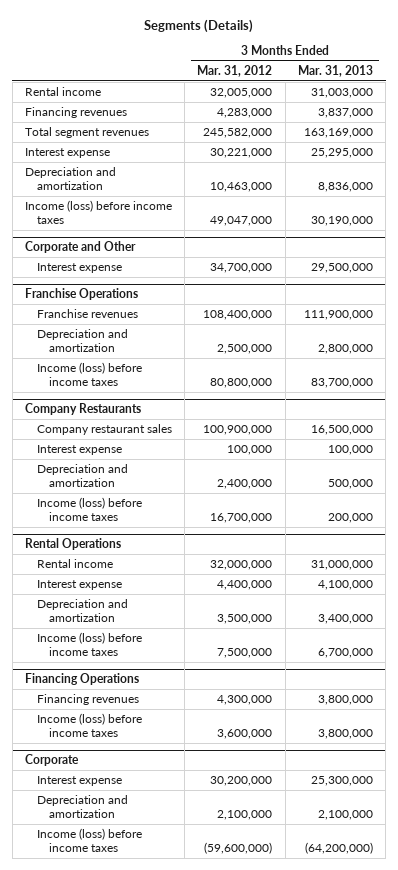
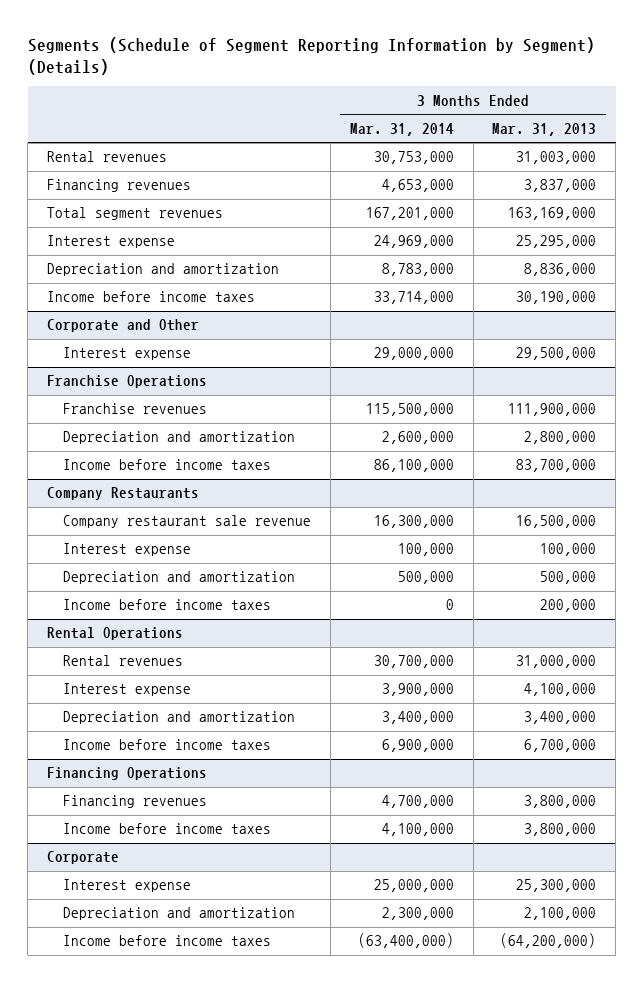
[143,18,253,33] Segments (Details) -> [27,37,595,76] Segments (Schedule of Segment Reporting Information by Segment) (Details)
[197,64,273,77] Mar. 31, 2012 -> none
none -> [349,122,454,136] Mar. 31, 2014
[24,87,101,97] Rental income -> [47,151,168,163] Rental revenues
[24,200,172,225] Income (loss) before income taxes -> [47,291,256,303] Income before income taxes
[37,362,143,387] Income (loss) before income taxes -> [63,459,272,471] Income before income taxes
[37,424,173,436] Company restaurant sales -> [63,515,312,529] Company restaurant sale revenue
[37,497,143,522] Income (loss) before income taxes -> [63,599,272,611] Income before income taxes
[37,559,114,569] Rental income -> [63,655,184,667] Rental revenues
[37,632,143,657] Income (loss) before income taxes -> [63,739,272,751] Income before income taxes
[37,713,143,738] Income (loss) before income taxes -> [63,823,272,835] Income before income taxes
[37,828,143,853] Income (loss) before income taxes -> [63,935,272,947] Income before income taxes

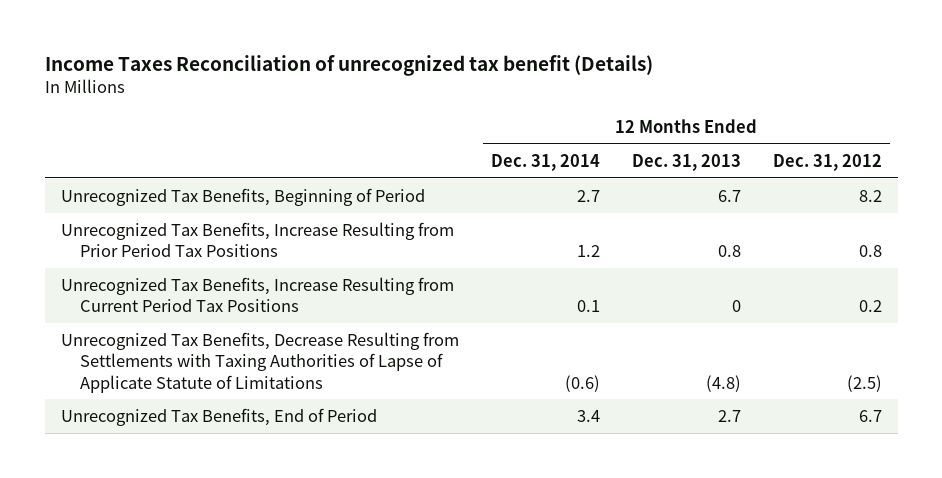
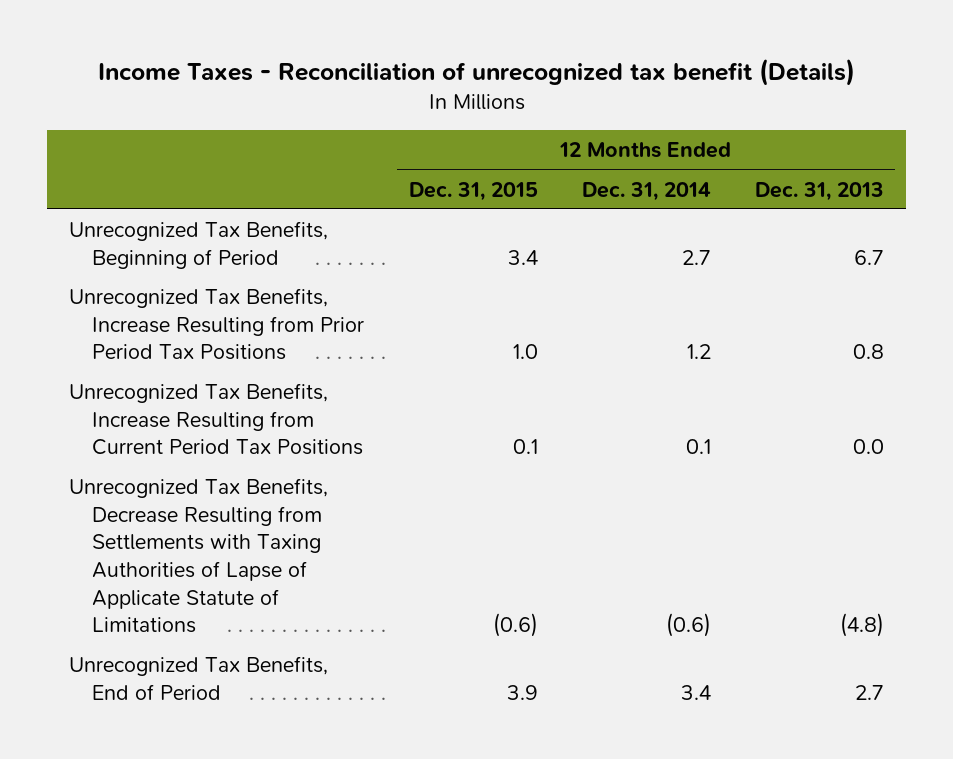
[44,54,653,76] Income Taxes Reconciliation of unrecognized tax benefit (Details) -> [97,58,855,87] Income Taxes - Reconciliation of unrecognized tax benefit (Details)
[772,153,882,171] Dec. 31, 2012 -> none
none -> [408,181,538,201] Dec. 31, 2015
[731,300,741,313] 0 -> [853,439,885,455] 0.0

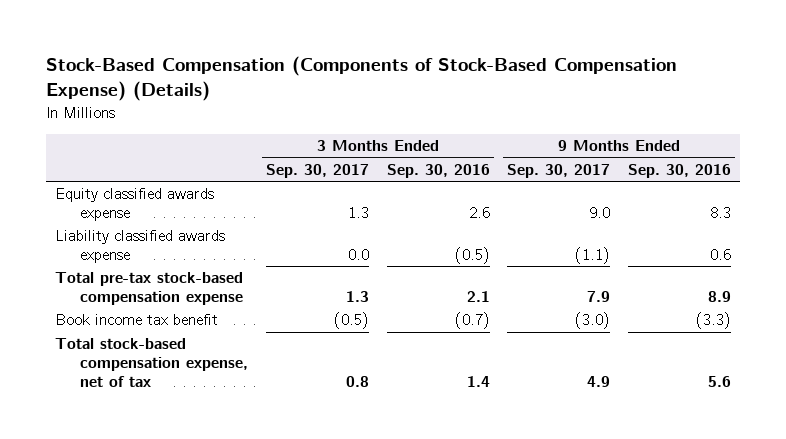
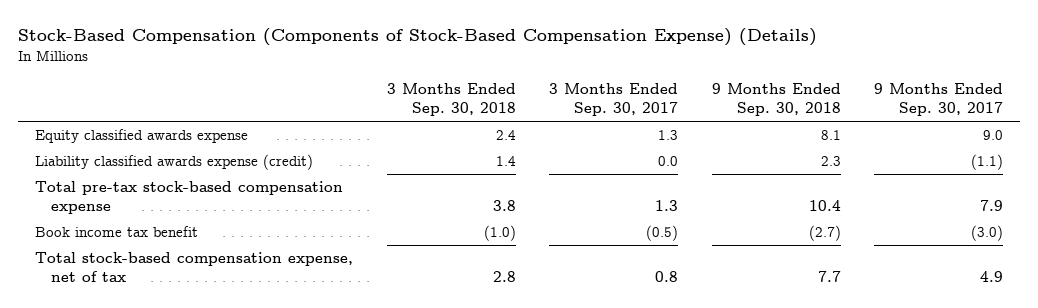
[386,164,490,179] Sep. 30, 2016 -> none
[627,164,731,179] Sep. 30, 2016 -> none
none -> [386,83,516,117] 3 Months Ended Sep. 30, 2018
none -> [711,83,841,117] 9 Months Ended Sep. 30, 2018
[54,230,225,264] Liability classified awards expense -> [34,154,313,171] Liability classified awards expense (credit)

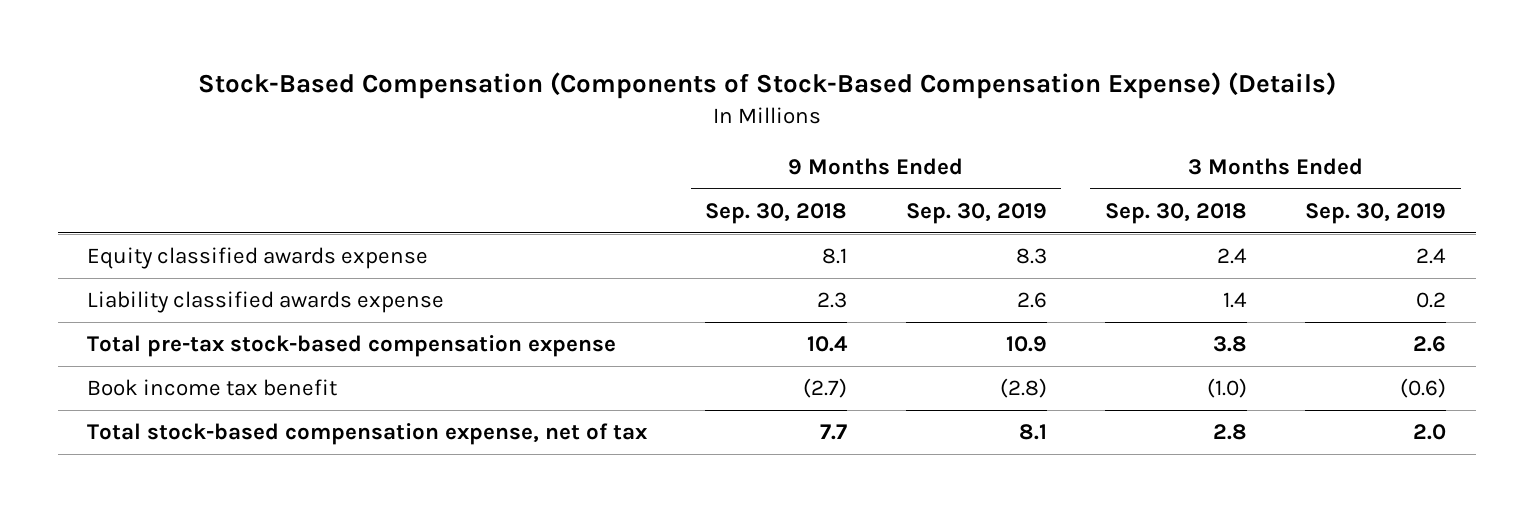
[549,83,679,117] 3 Months Ended Sep. 30, 2017 -> none
[874,83,1004,117] 9 Months Ended Sep. 30, 2017 -> none
none -> [905,202,1047,224] Sep. 30, 2019
none -> [1305,202,1447,224] Sep. 30, 2019
[34,154,313,171] Liability classified awards expense (credit) -> [86,291,444,314] Liability classified awards expense

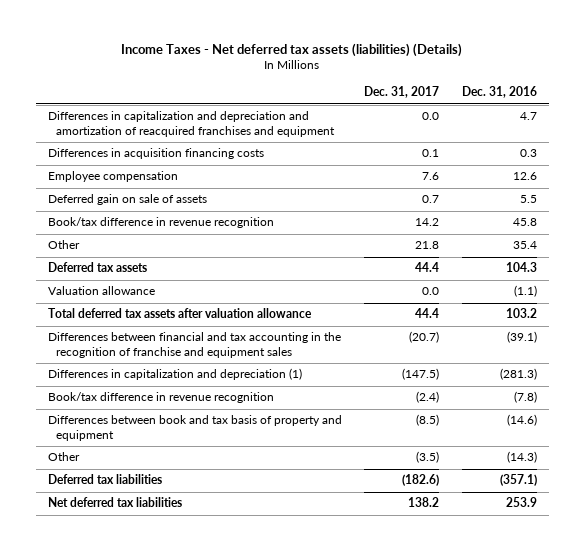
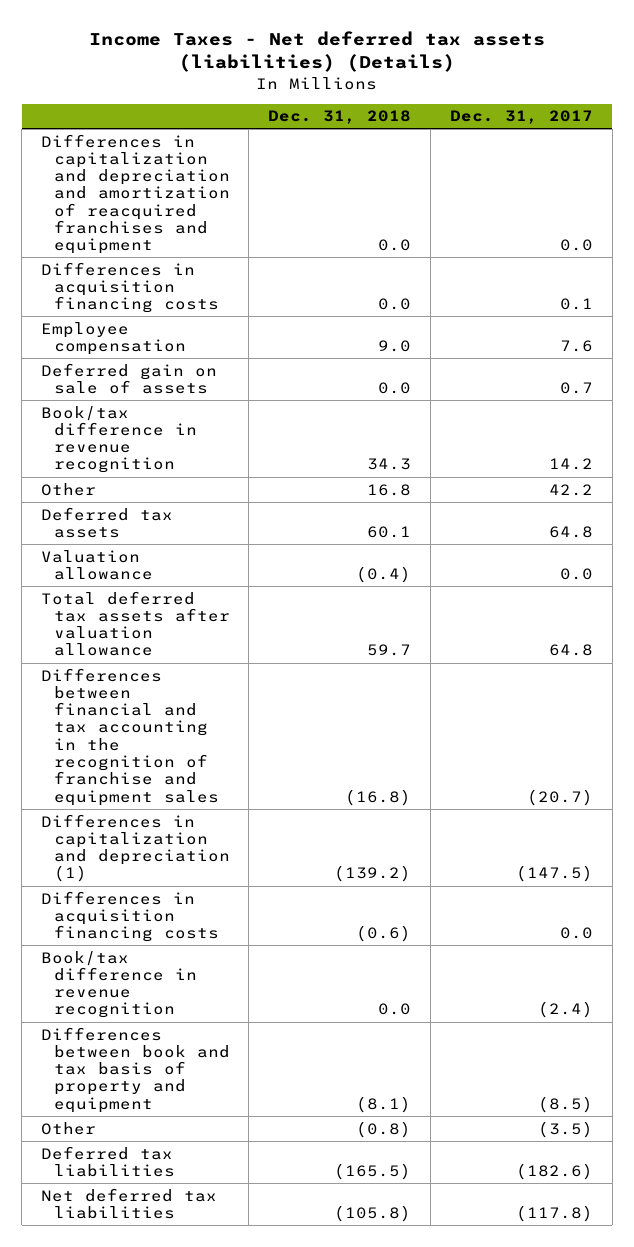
[462,86,538,99] Dec. 31, 2016 -> none
none -> [268,110,412,125] Dec. 31, 2018
[415,241,440,250] 21.8 -> [548,483,593,496] 42.2
[415,262,440,273] 44.4 -> [548,525,593,538] 64.8
[415,308,440,319] 44.4 -> [548,644,593,657] 64.8
none -> [41,890,219,943] Differences in acquisition financing costs
[408,497,440,508] 138.2 -> [515,1204,593,1222] (117.8)

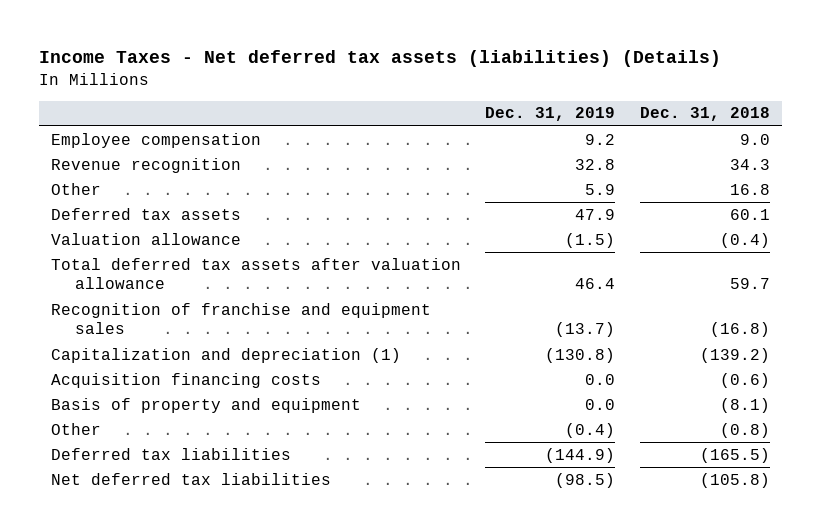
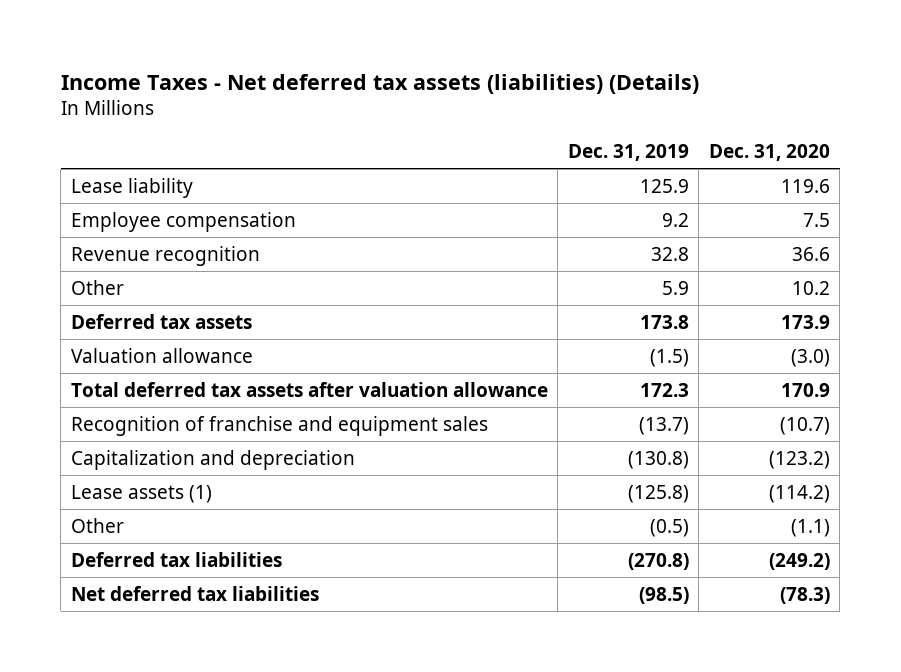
[639,107,770,122] Dec. 31, 2018 -> none
none -> [708,144,830,162] Dec. 31, 2020
none -> [70,177,193,198] Lease liability
[575,208,616,220] 47.9 -> [639,314,689,329] 173.8
[575,278,616,290] 46.4 -> [639,382,689,397] 172.3
[51,372,322,388] Acquisition financing costs -> none
[51,397,362,413] Basis of property and equipment -> none
[51,347,402,363] Capitalization and depreciation (1) -> [70,449,355,470] Capitalization and depreciation
none -> [70,484,212,503] Lease assets (1)
[565,422,616,438] (0.4) -> [649,518,689,537] (0.5)
[545,447,616,463] (144.9) -> [627,552,689,570] (270.8)

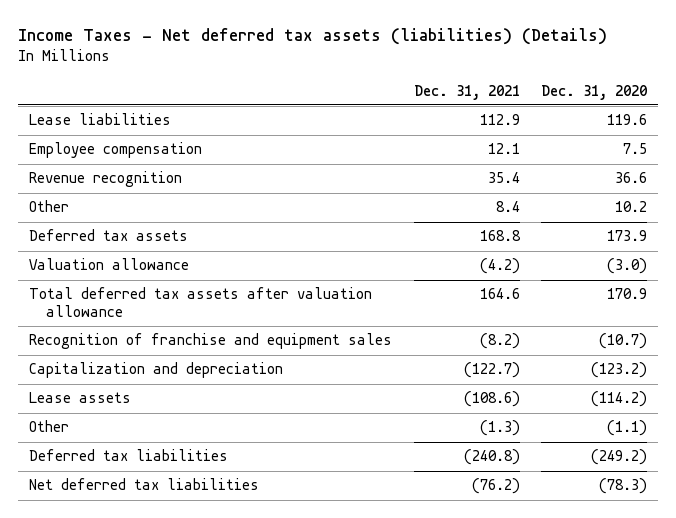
[567,144,689,162] Dec. 31, 2019 -> none
none -> [413,84,520,100] Dec. 31, 2021
[70,177,193,198] Lease liability -> [28,113,171,126] Lease liabilities
[70,484,212,503] Lease assets (1) -> [28,392,131,404] Lease assets

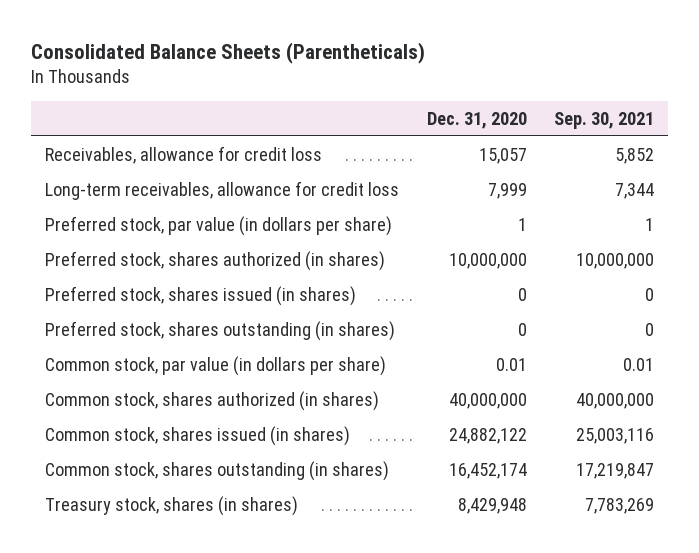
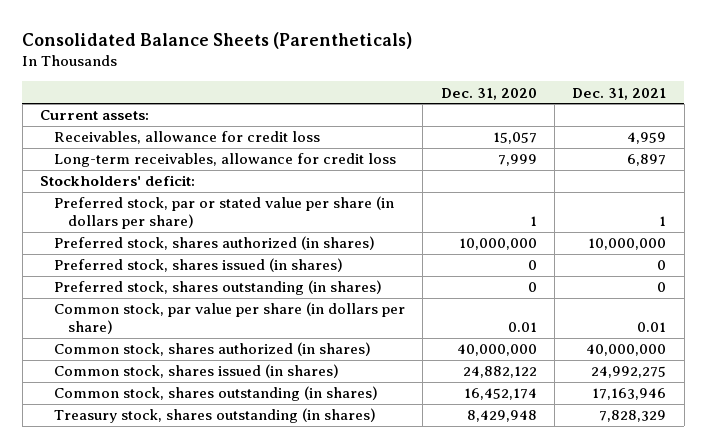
[554,111,655,129] Sep. 30, 2021 -> none
none -> [572,87,667,100] Dec. 31, 2021
none -> [40,110,150,121] Current assets:
none -> [40,175,196,187] Stockholders' deficit:
[44,215,392,236] Preferred stock, par value (in dollars per share) -> [54,196,395,230] Preferred stock, par or stated value per share (in dollars per share)
[44,355,386,376] Common stock, par value (in dollars per share) -> [54,302,406,335] Common stock, par value per share (in dollars per share)
[44,495,298,516] Treasury stock, shares (in shares) -> [54,408,377,424] Treasury stock, shares outstanding (in shares)

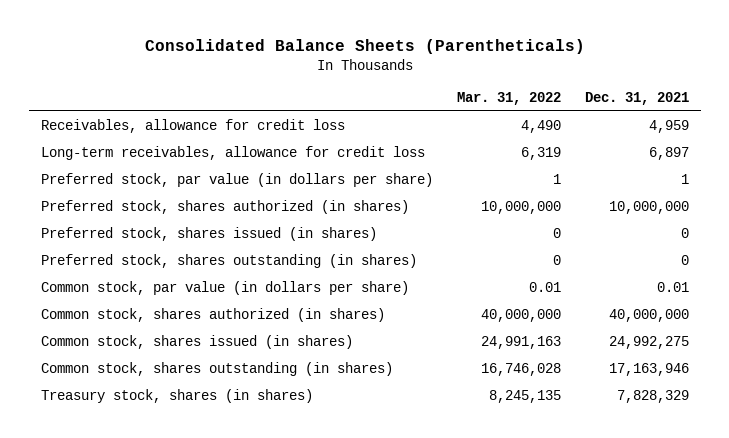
[440,87,537,100] Dec. 31, 2020 -> none
none -> [456,91,561,105] Mar. 31, 2022
[40,110,150,121] Current assets: -> none
[40,175,196,187] Stockholders' deficit: -> none
[54,196,395,230] Preferred stock, par or stated value per share (in dollars per share) -> [40,173,433,188] Preferred stock, par value (in dollars per share)
[54,302,406,335] Common stock, par value per share (in dollars per share) -> [40,281,409,296] Common stock, par value (in dollars per share)
[54,408,377,424] Treasury stock, shares outstanding (in shares) -> [40,389,313,404] Treasury stock, shares (in shares)

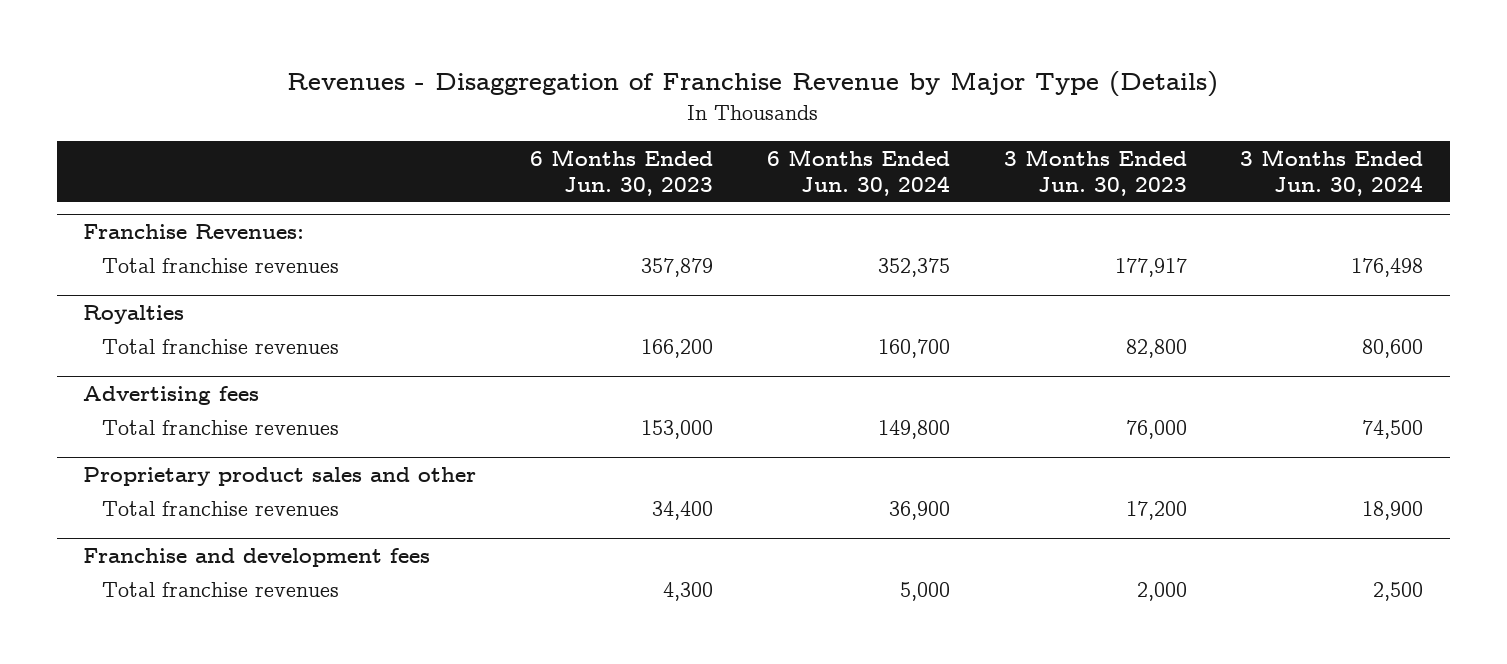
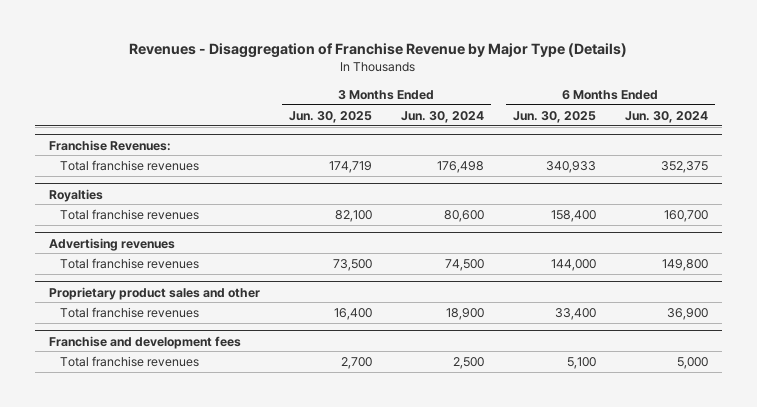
[530,148,714,196] 6 Months Ended Jun. 30, 2023 -> none
[1003,148,1187,196] 3 Months Ended Jun. 30, 2023 -> none
none -> [288,110,372,123] Jun. 30, 2025
none -> [512,110,596,123] Jun. 30, 2025
[83,386,260,406] Advertising fees -> [49,237,176,251] Advertising revenues

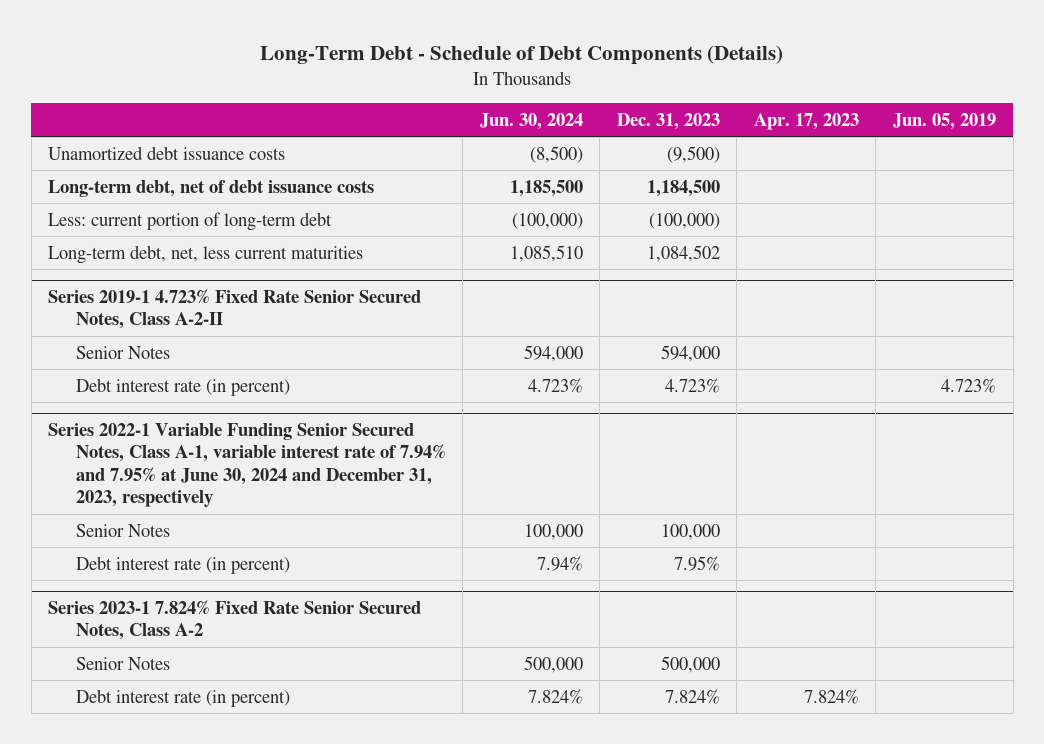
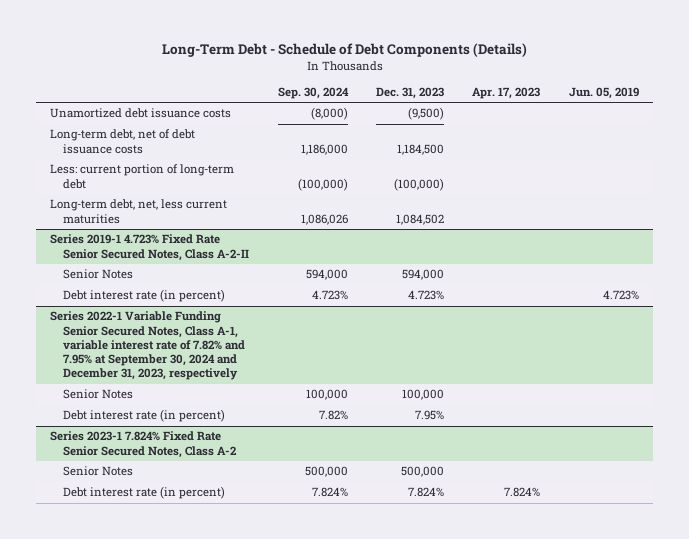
[479,112,583,130] Jun. 30, 2024 -> none
none -> [277,87,349,100] Sep. 30, 2024
[48,422,446,508] Series 2022-1 Variable Funding Senior Secured Notes, Class A-1, variable interest rate of 7.94% and 7.95% at June 30, 2024 and December 31, 2023, respectively -> [50,311,246,381] Series 2022-1 Variable Funding Senior Secured Notes, Class A-1, variable interest rate of 7.82% and 7.95% at September 30, 2024 and December 31, 2023, respectively

